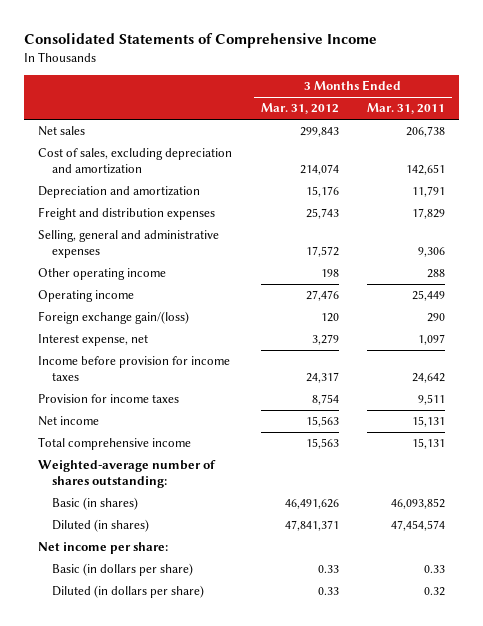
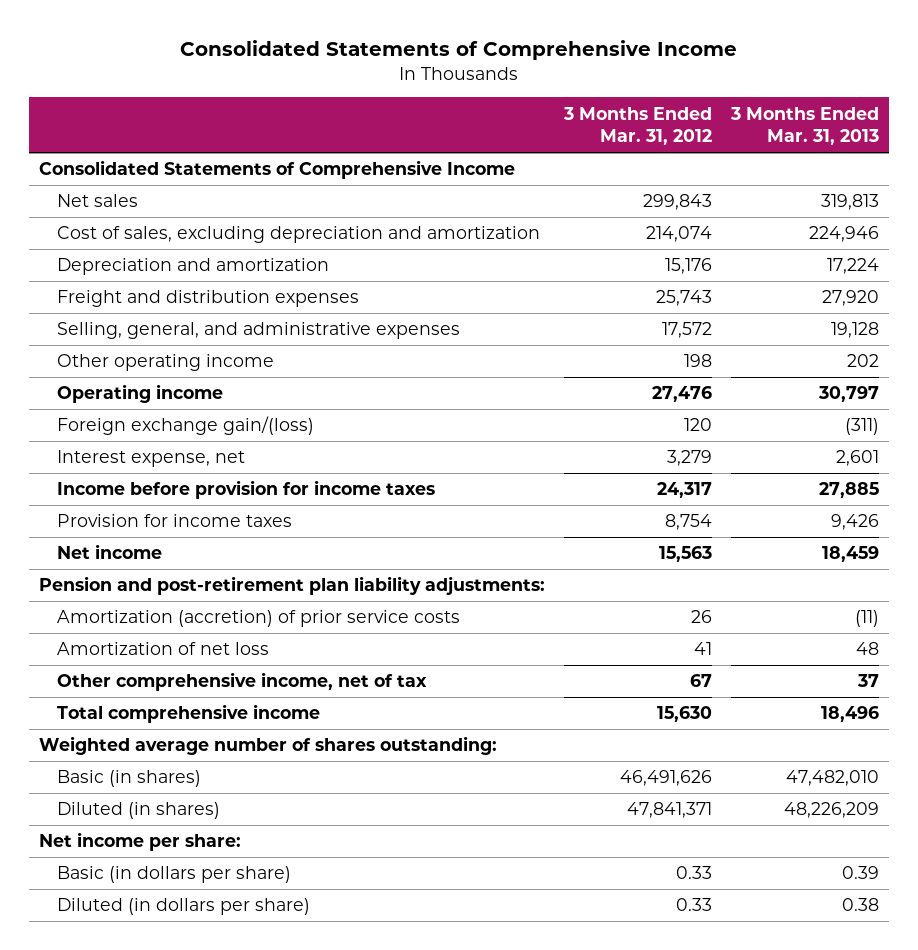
[367,103,446,115] Mar. 31, 2011 -> none
none -> [730,106,880,146] 3 Months Ended Mar. 31, 2013
none -> [38,160,515,180] Consolidated Statements of Comprehensive Income
[38,230,220,259] Selling, general and administrative expenses -> [57,322,461,340] Selling, general, and administrative expenses
none -> [38,576,545,596] Pension and post-retirement plan liability adjustments:
none -> [57,610,461,628] Amortization (accretion) of prior service costs
none -> [57,642,270,656] Amortization of net loss
none -> [57,672,428,692] Other comprehensive income, net of tax
[305,438,339,450] 15,563 -> [657,706,713,723] 15,630
[38,460,217,489] Weighted-average number of shares outstanding: -> [38,736,497,756] Weighted average number of shares outstanding:

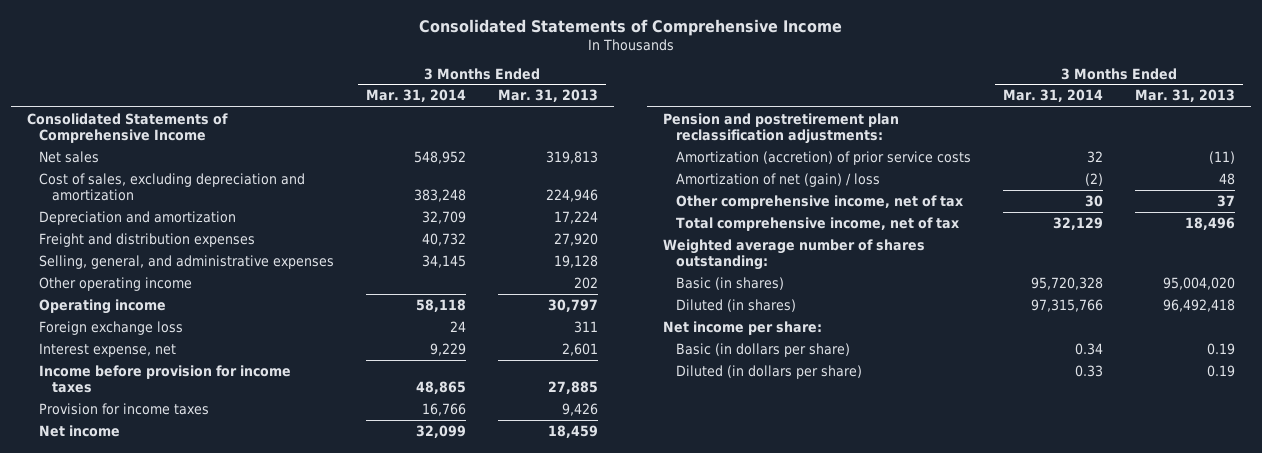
[563,106,713,146] 3 Months Ended Mar. 31, 2012 -> none
none -> [366,89,467,103] Mar. 31, 2014
[57,416,315,436] Foreign exchange gain/(loss) -> [39,320,184,335] Foreign exchange loss
[845,418,880,436] (311) -> [574,320,599,333] 311
[38,576,545,596] Pension and post-retirement plan liability adjustments: -> none
none -> [663,112,900,145] Pension and postretirement plan reclassification adjustments:
[57,642,270,656] Amortization of net loss -> [675,172,880,187] Amortization of net (gain) / loss
[57,704,321,724] Total comprehensive income -> [675,216,959,231] Total comprehensive income, net of tax
[786,770,880,787] 47,482,010 -> [1162,276,1235,290] 95,004,020
[784,802,880,819] 48,226,209 -> [1162,298,1235,312] 96,492,418
[842,866,880,880] 0.39 -> [1206,342,1235,355] 0.19
[842,898,880,912] 0.38 -> [1206,364,1235,377] 0.19

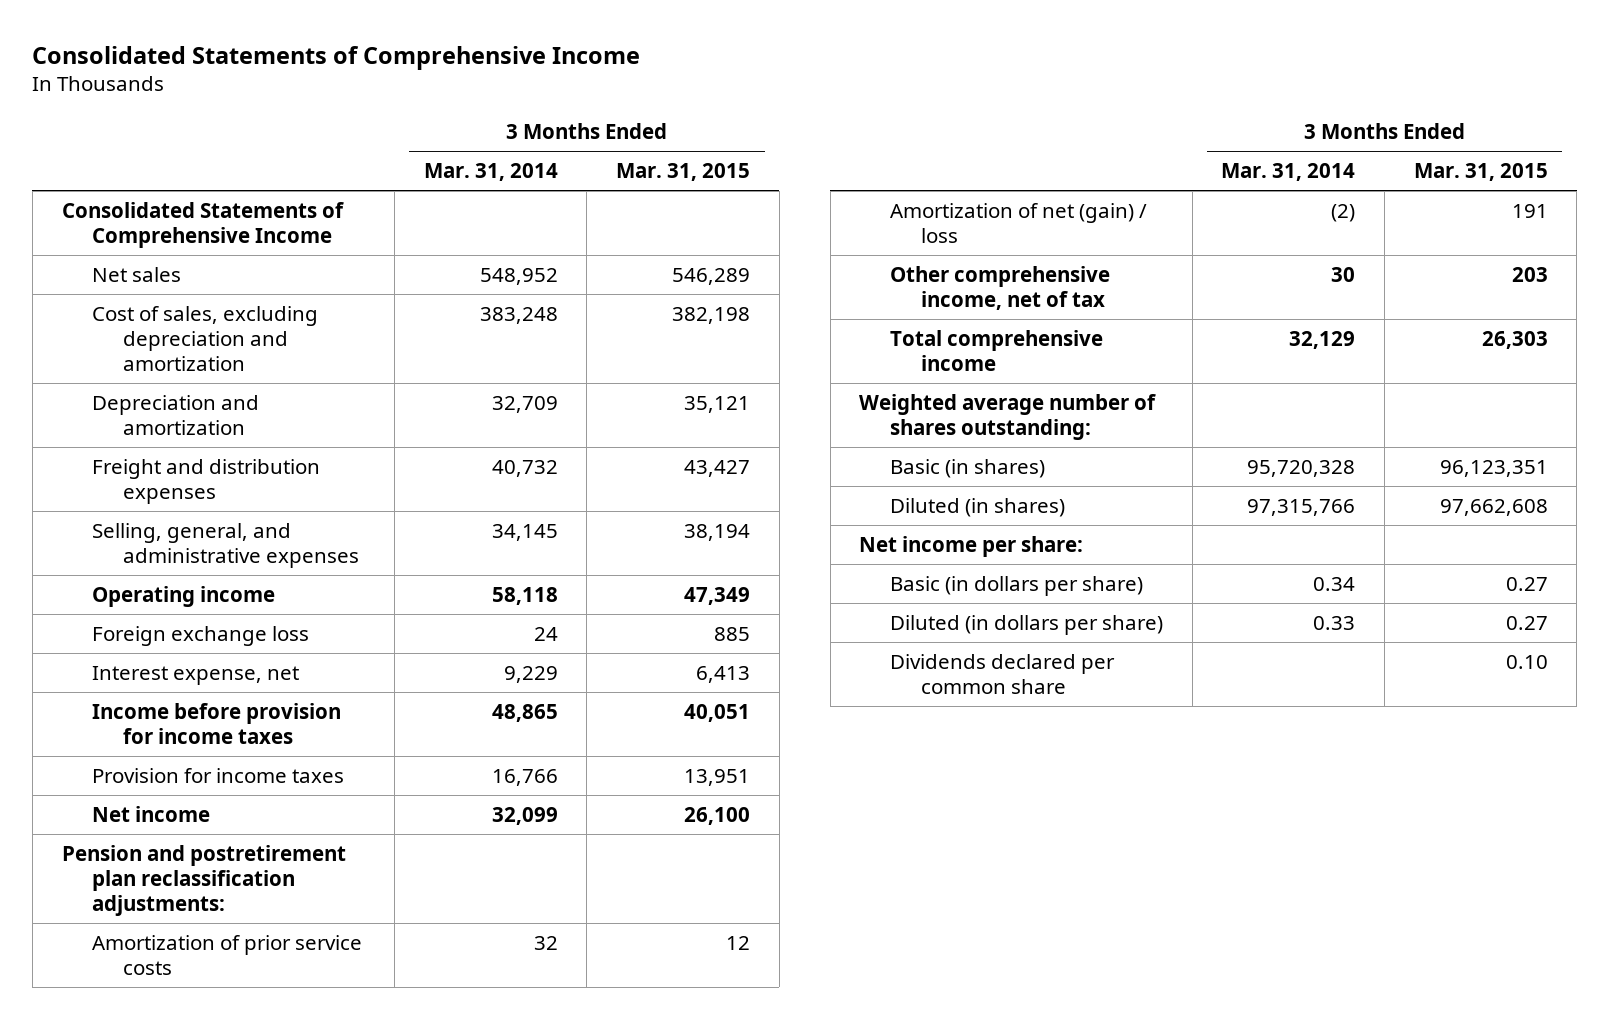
[498,89,599,103] Mar. 31, 2013 -> none
none -> [615,163,750,182] Mar. 31, 2015
[39,276,193,291] Other operating income -> none
[675,150,971,165] Amortization (accretion) of prior service costs -> [92,934,363,975] Amortization of prior service costs
[675,216,959,231] Total comprehensive income, net of tax -> [890,329,1104,371] Total comprehensive income
none -> [890,653,1116,694] Dividends declared per common share

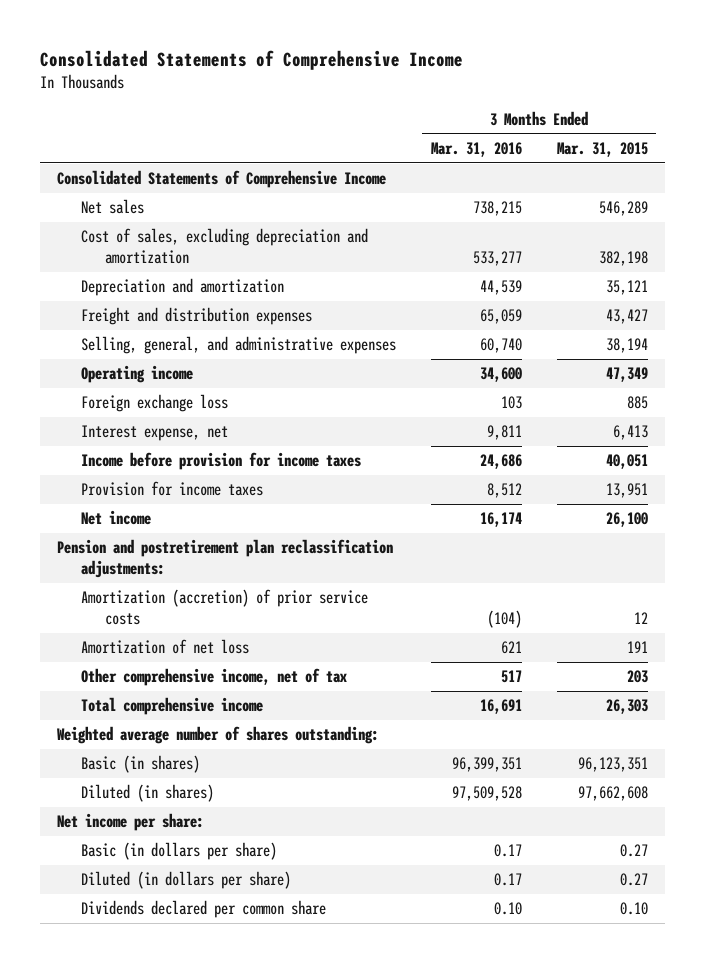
[423,163,558,182] Mar. 31, 2014 -> none
none -> [431,142,523,158] Mar. 31, 2016
[92,934,363,975] Amortization of prior service costs -> [81,589,369,626] Amortization (accretion) of prior service costs
[890,202,1148,243] Amortization of net (gain) / loss -> [81,639,250,655] Amortization of net loss

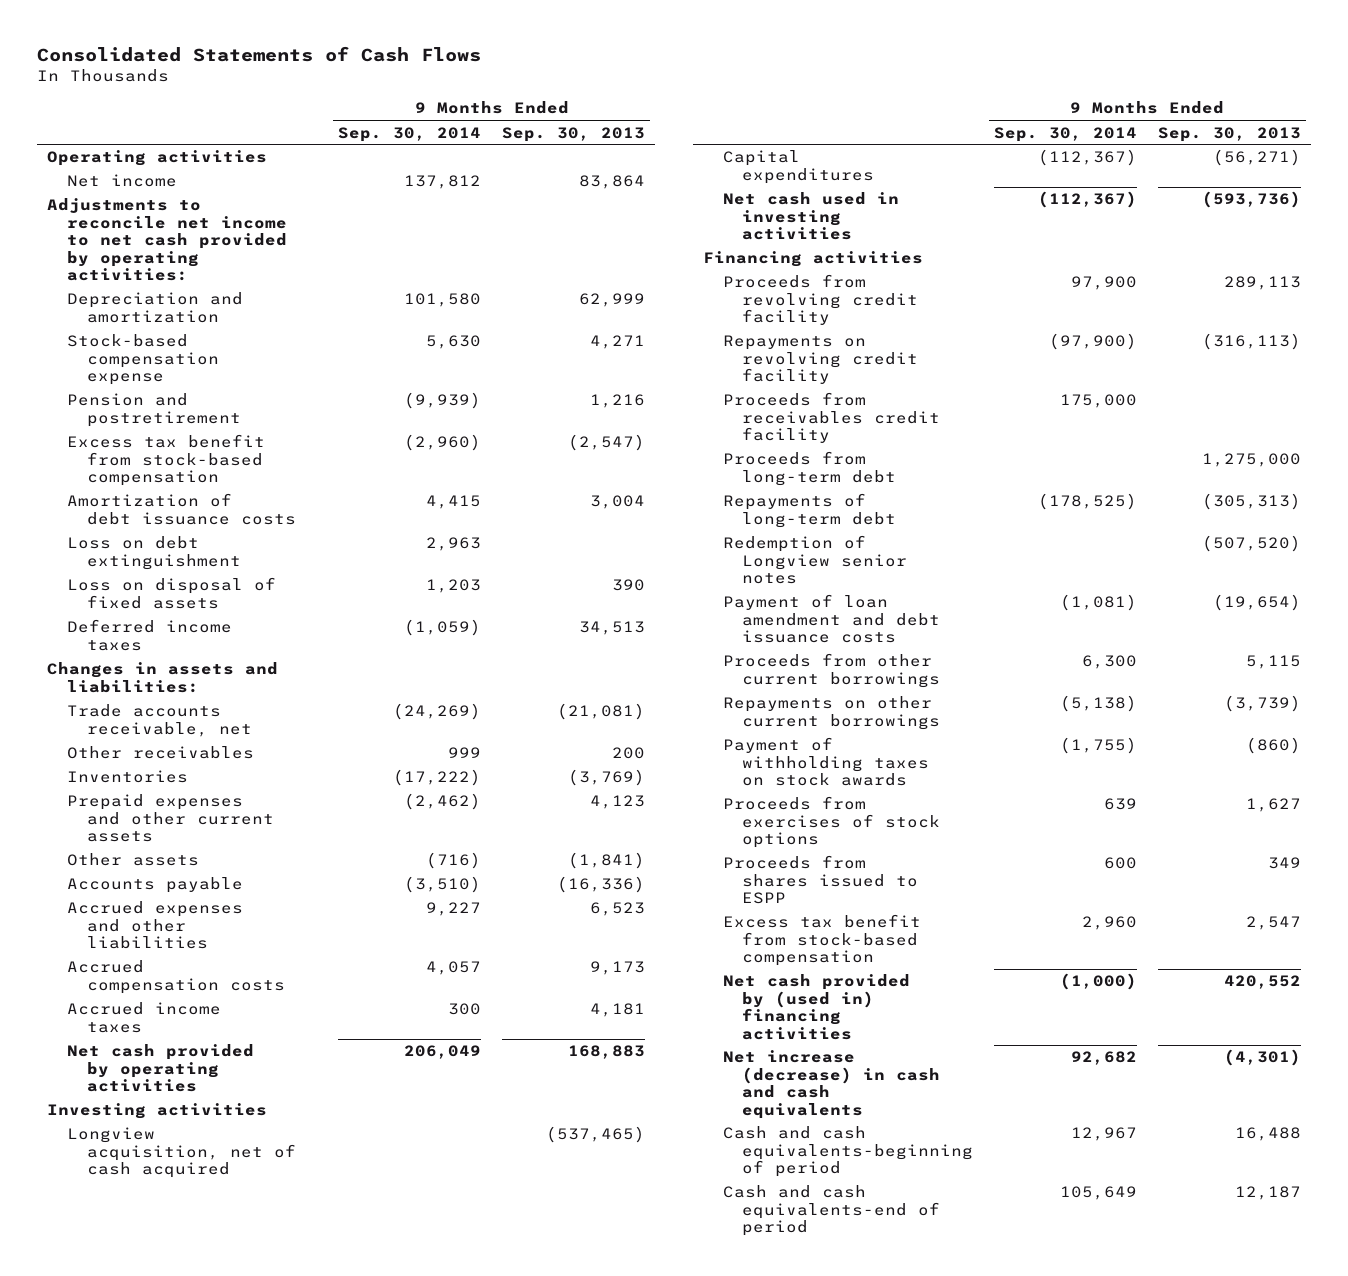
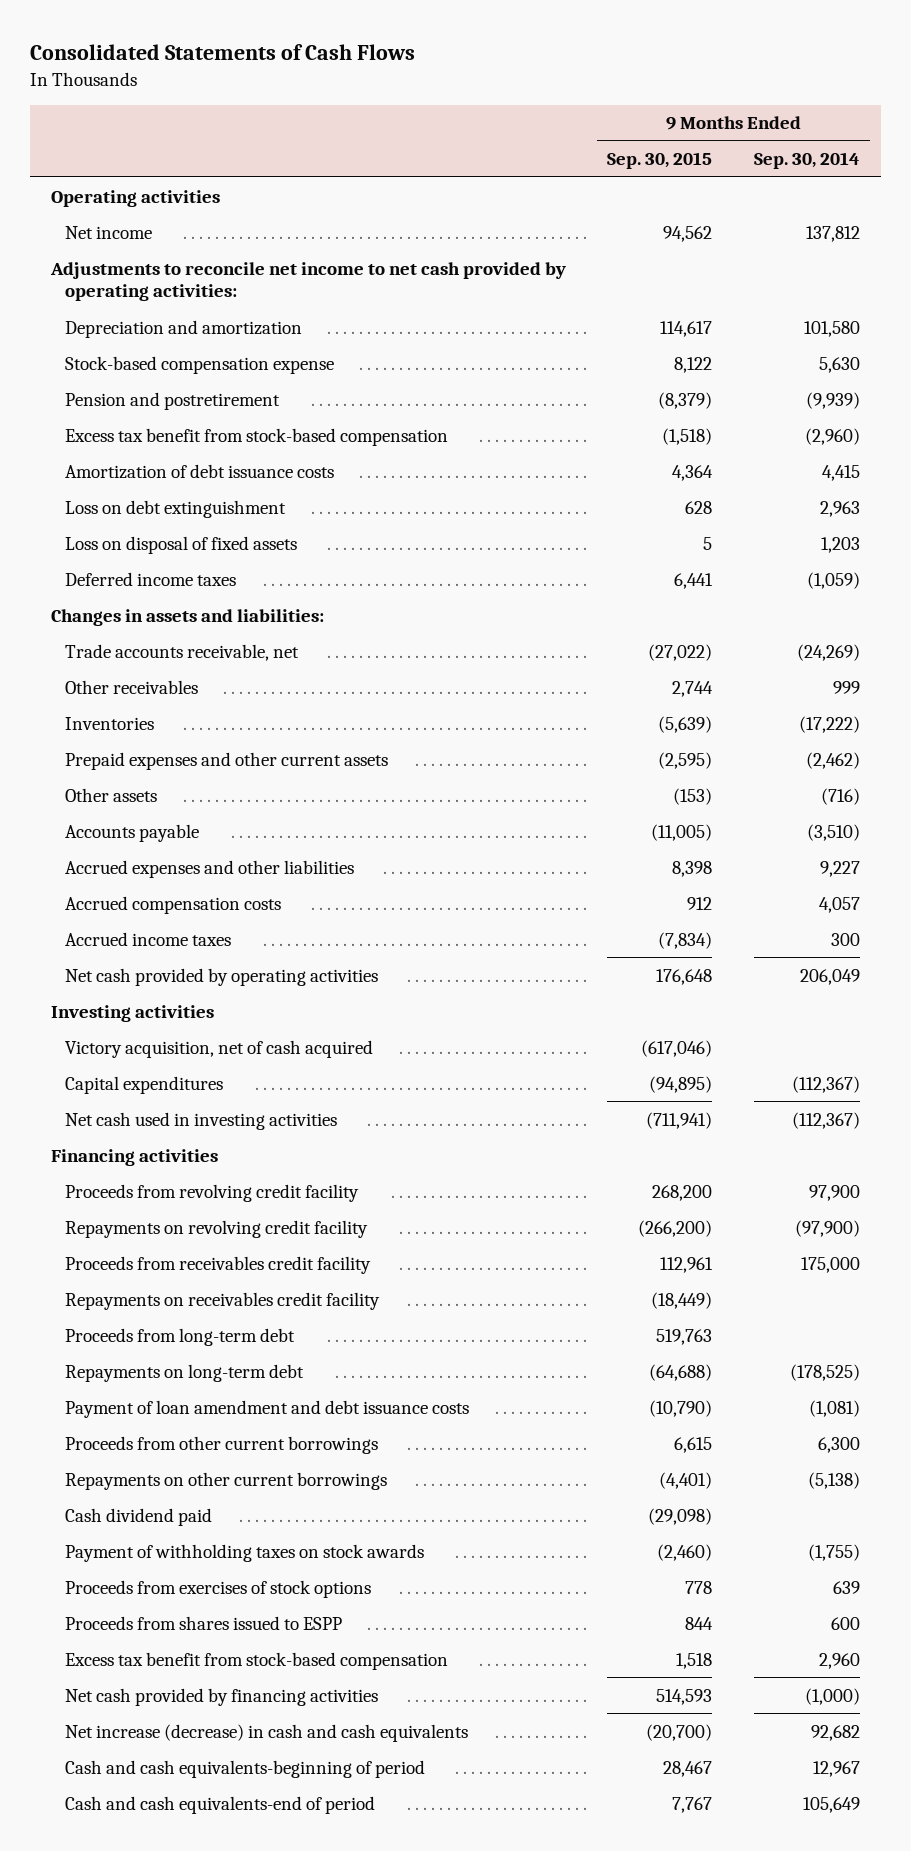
[501,126,645,142] Sep. 30, 2013 -> none
none -> [607,152,713,170] Sep. 30, 2015
[67,1127,296,1179] Longview acquisition, net of cash acquired -> [64,1039,373,1058] Victory acquisition, net of cash acquired
none -> [64,1291,380,1310] Repayments on receivables credit facility
[722,535,908,585] Redemption of Longview senior notes -> none
[722,493,897,528] Repayments of long-term debt -> [64,1363,304,1382] Repayments on long-term debt
none -> [64,1507,212,1526] Cash dividend paid
[722,974,910,1040] Net cash provided by (used in) financing activities -> [64,1687,378,1706] Net cash provided by financing activities

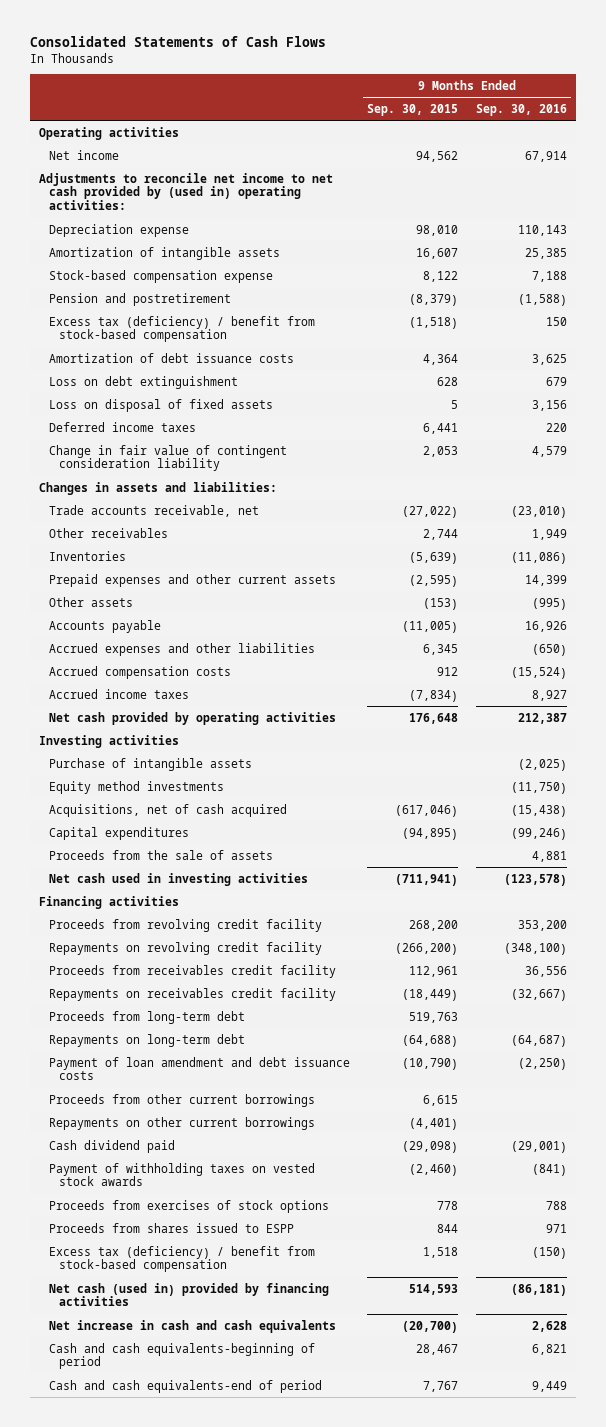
[753,152,860,170] Sep. 30, 2014 -> none
none -> [475,103,567,116] Sep. 30, 2016
[64,319,302,338] Depreciation and amortization -> none
[49,261,566,302] Adjustments to reconcile net income to net cash provided by operating activities: -> [38,172,333,211] Adjustments to reconcile net income to net cash provided by (used in) operating activities:
none -> [48,223,189,237] Depreciation expense
none -> [48,246,280,260] Amortization of intangible assets
[64,427,448,446] Excess tax benefit from stock-based compensation -> [48,315,315,343] Excess tax (deficiency) / benefit from stock-based compensation
none -> [48,444,287,472] Change in fair value of contingent consideration liability
[672,860,713,877] 8,398 -> [423,643,459,655] 6,345
none -> [48,757,252,771] Purchase of intangible assets
none -> [48,780,224,794] Equity method investments
[64,1039,373,1058] Victory acquisition, net of cash acquired -> [48,803,287,817] Acquisitions, net of cash acquired
none -> [48,849,273,860] Proceeds from the sale of assets
[64,1543,424,1562] Payment of withholding taxes on stock awards -> [48,1162,315,1187] Payment of withholding taxes on vested stock awards
[64,1651,448,1670] Excess tax benefit from stock-based compensation -> [48,1245,315,1273] Excess tax (deficiency) / benefit from stock-based compensation
[64,1687,378,1706] Net cash provided by financing activities -> [48,1282,329,1307] Net cash (used in) provided by financing activities
[64,1723,468,1742] Net increase (decrease) in cash and cash equivalents -> [48,1319,336,1333] Net increase in cash and cash equivalents

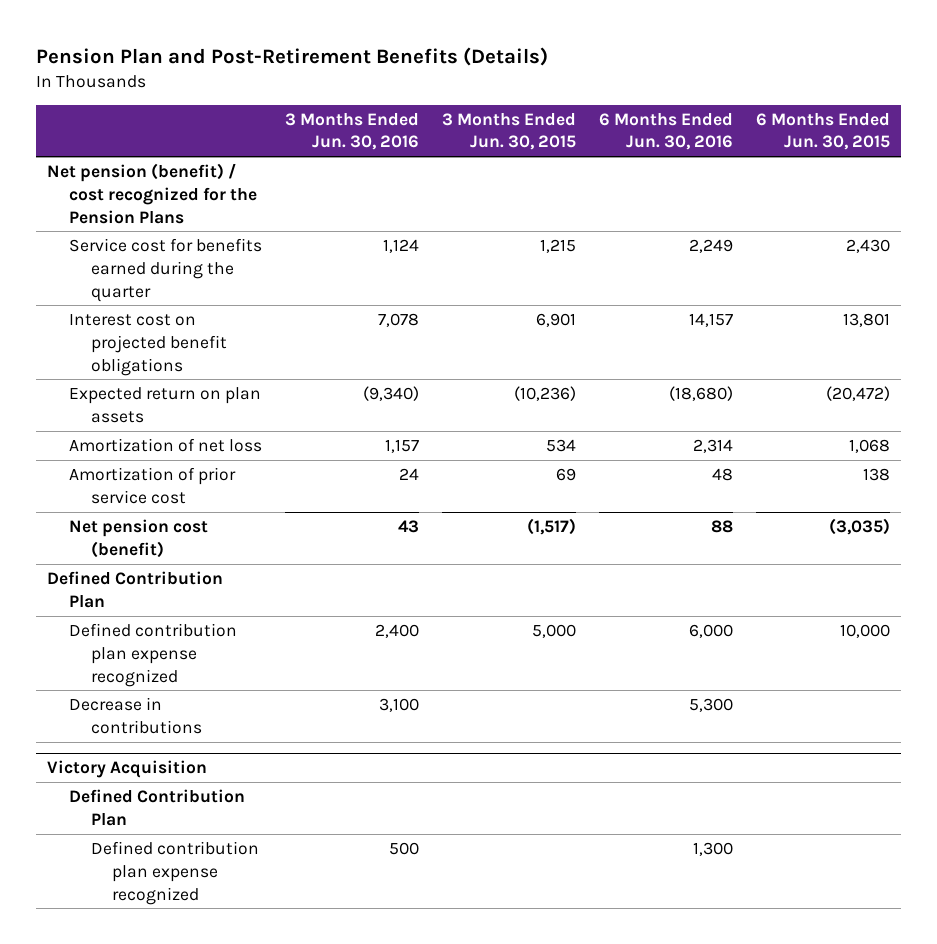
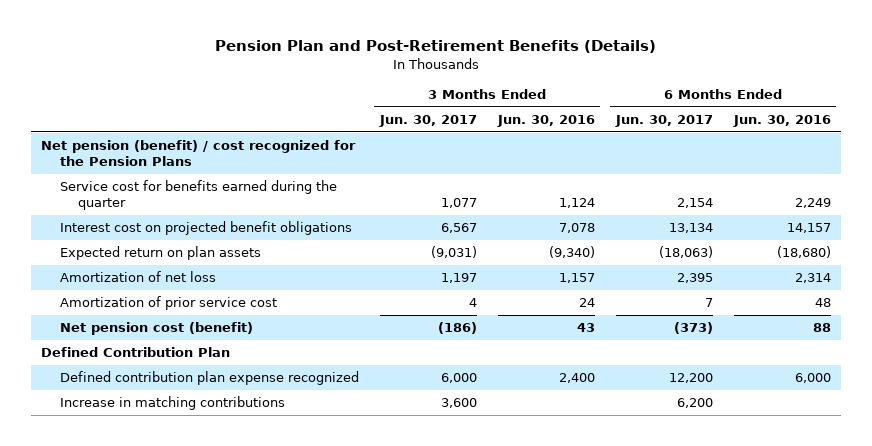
[441,112,576,151] 3 Months Ended Jun. 30, 2015 -> none
[755,112,890,151] 6 Months Ended Jun. 30, 2015 -> none
none -> [378,115,477,128] Jun. 30, 2017
none -> [614,115,713,128] Jun. 30, 2017
[68,696,202,734] Decrease in contributions -> none
[47,760,208,779] Victory Acquisition -> none
[68,788,245,826] Defined Contribution Plan -> none
[90,840,259,905] Defined contribution plan expense recognized -> none
none -> [59,396,285,411] Increase in matching contributions

